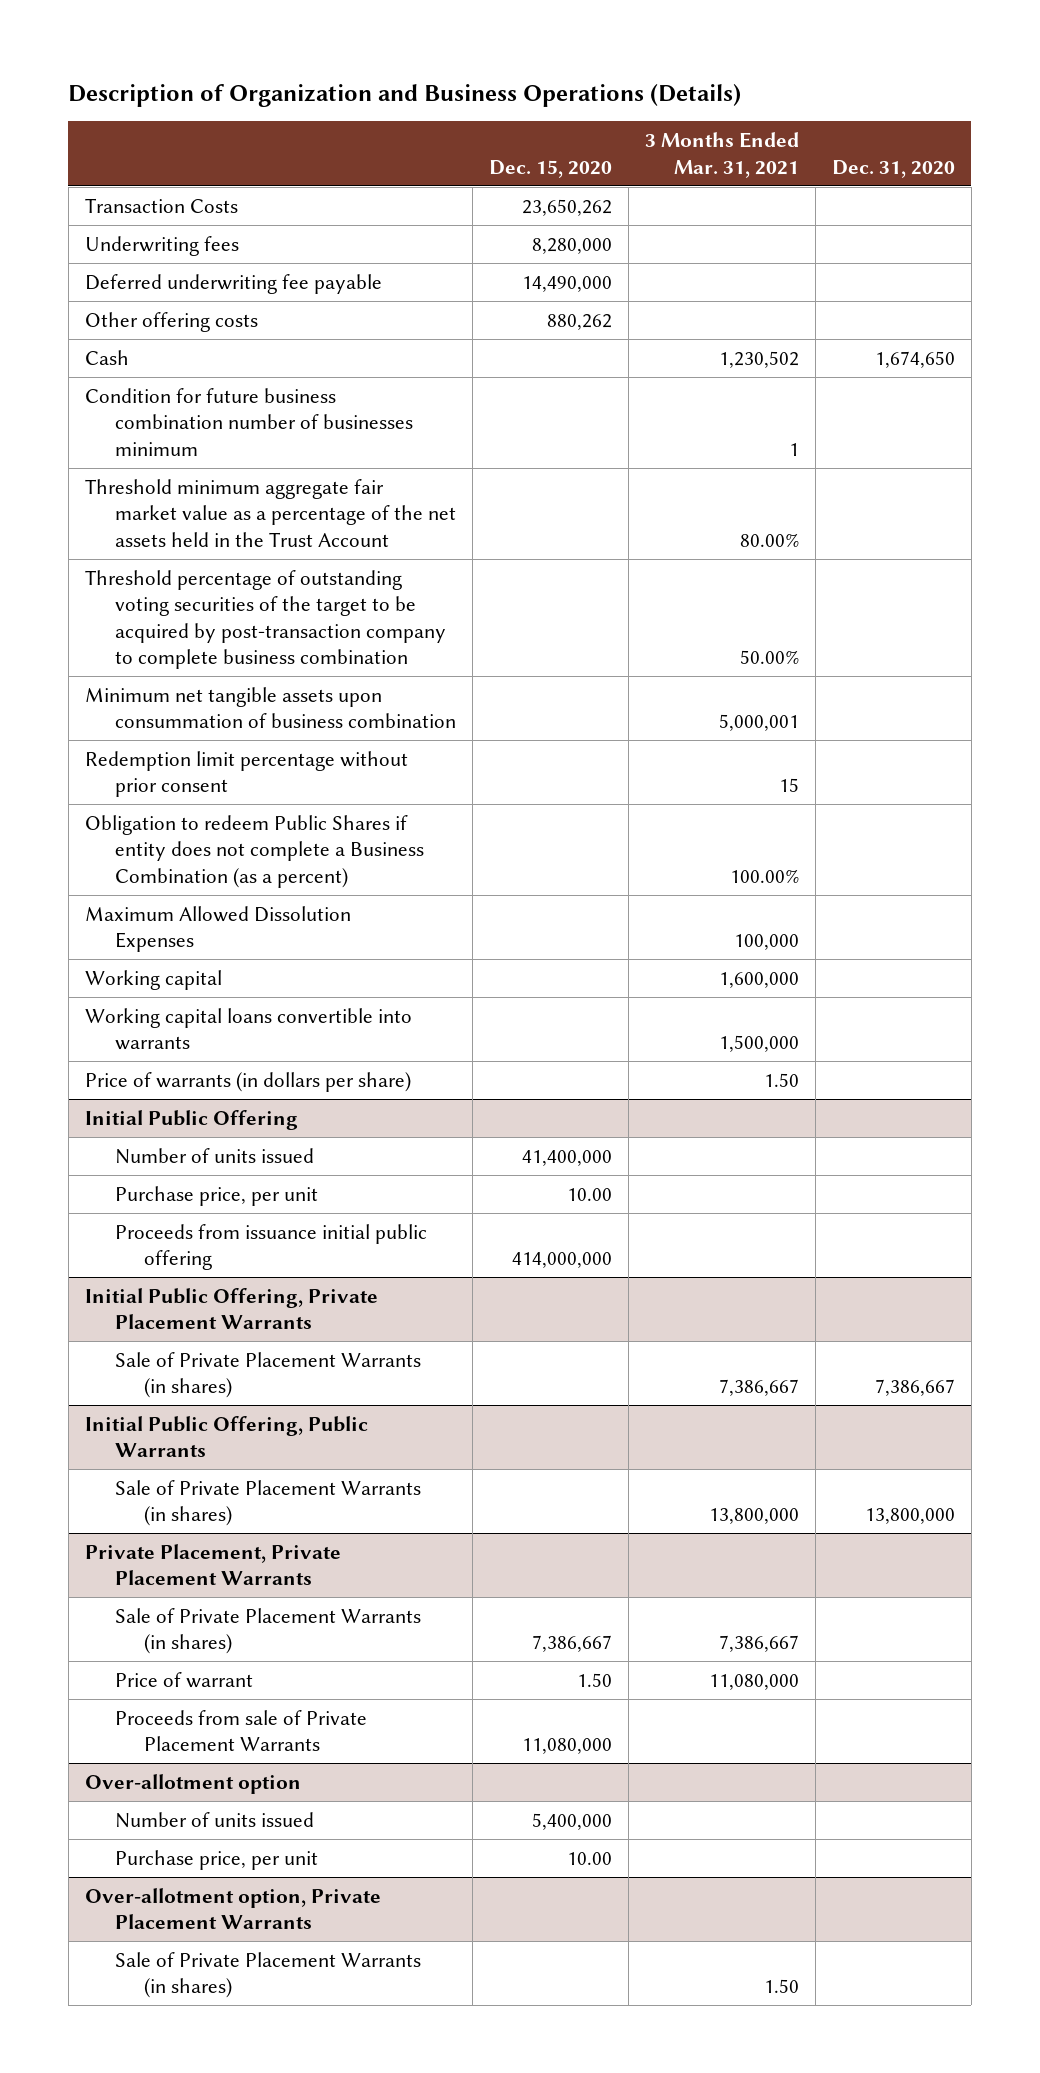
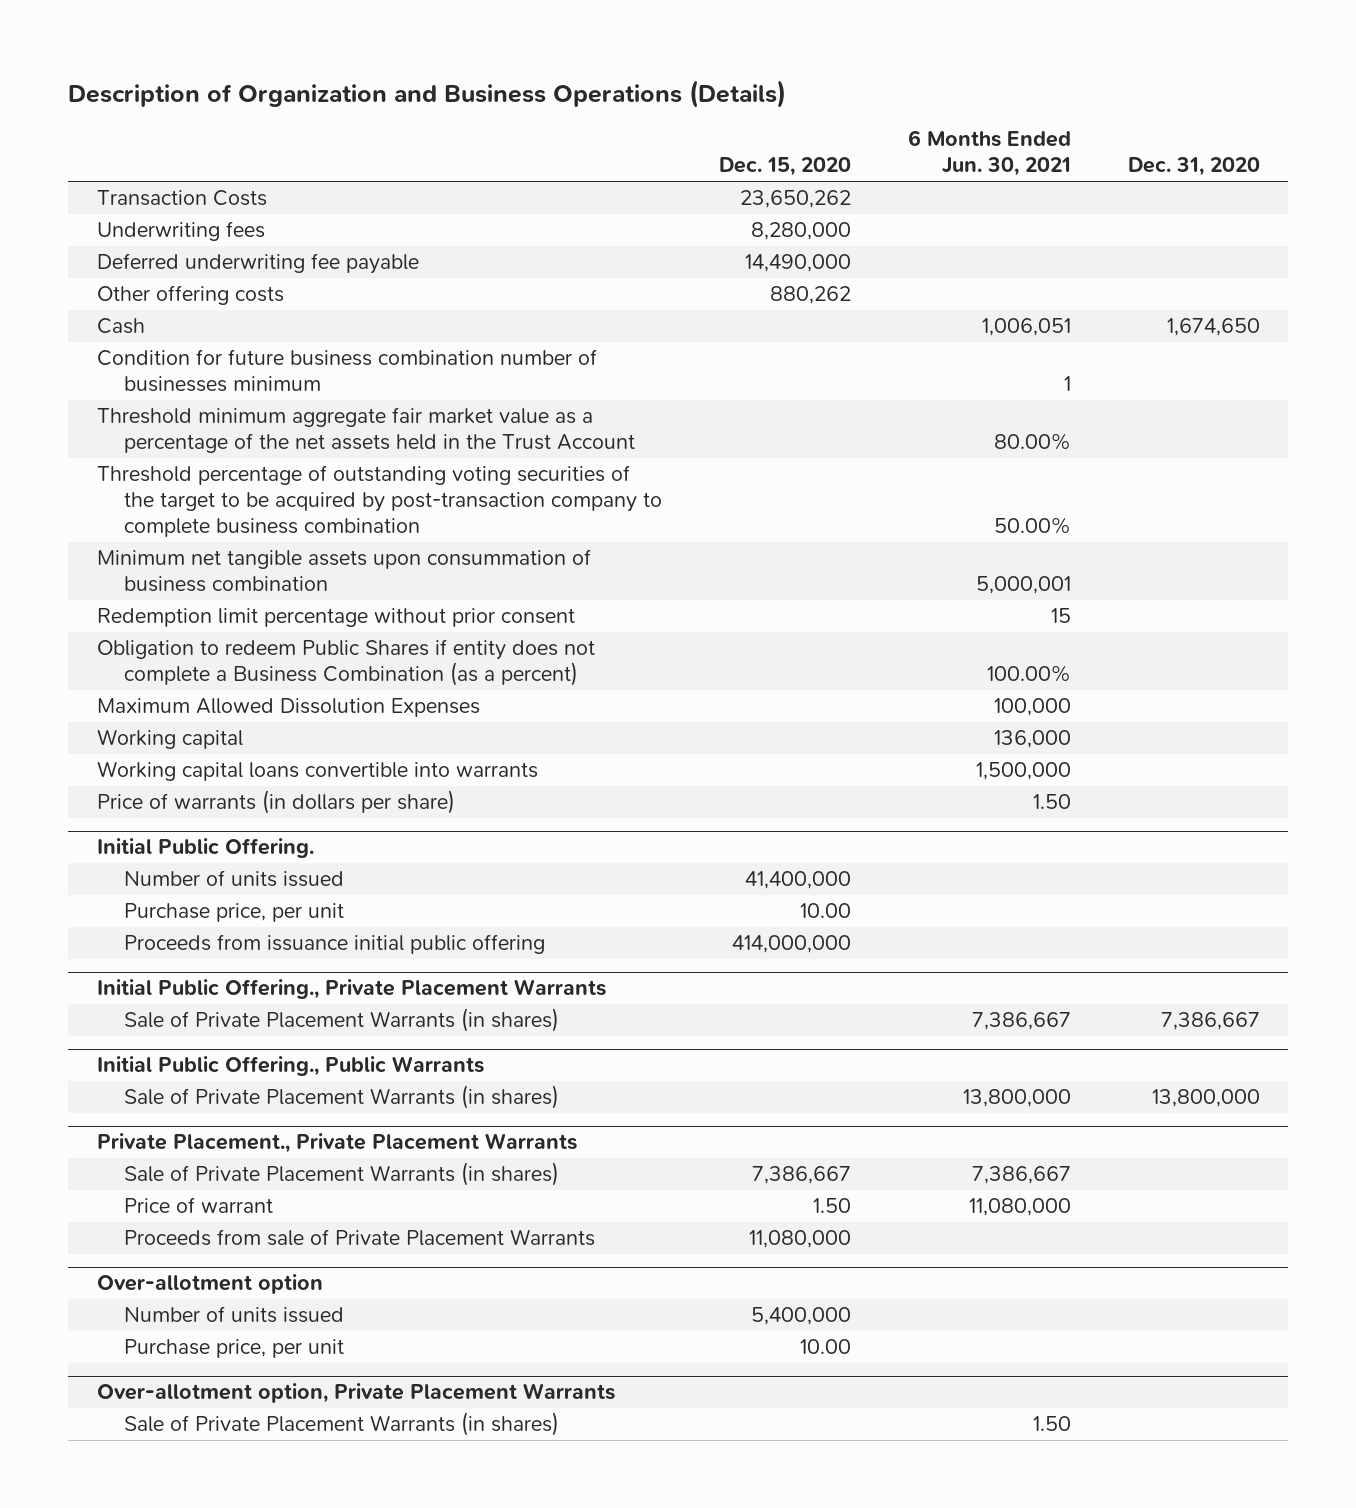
[644,132,799,178] 3 Months Ended Mar. 31, 2021 -> none
none -> [907,130,1071,177] 6 Months Ended Jun. 30, 2021
[84,1109,298,1130] Initial Public Offering -> [96,838,314,859] Initial Public Offering.
[84,1287,378,1330] Initial Public Offering, Private Placement Warrants -> [96,979,606,1000] Initial Public Offering., Private Placement Warrants
[84,1415,368,1458] Initial Public Offering, Public Warrants -> [96,1056,484,1077] Initial Public Offering., Public Warrants
[84,1543,341,1586] Private Placement, Private Placement Warrants -> [96,1133,577,1154] Private Placement., Private Placement Warrants

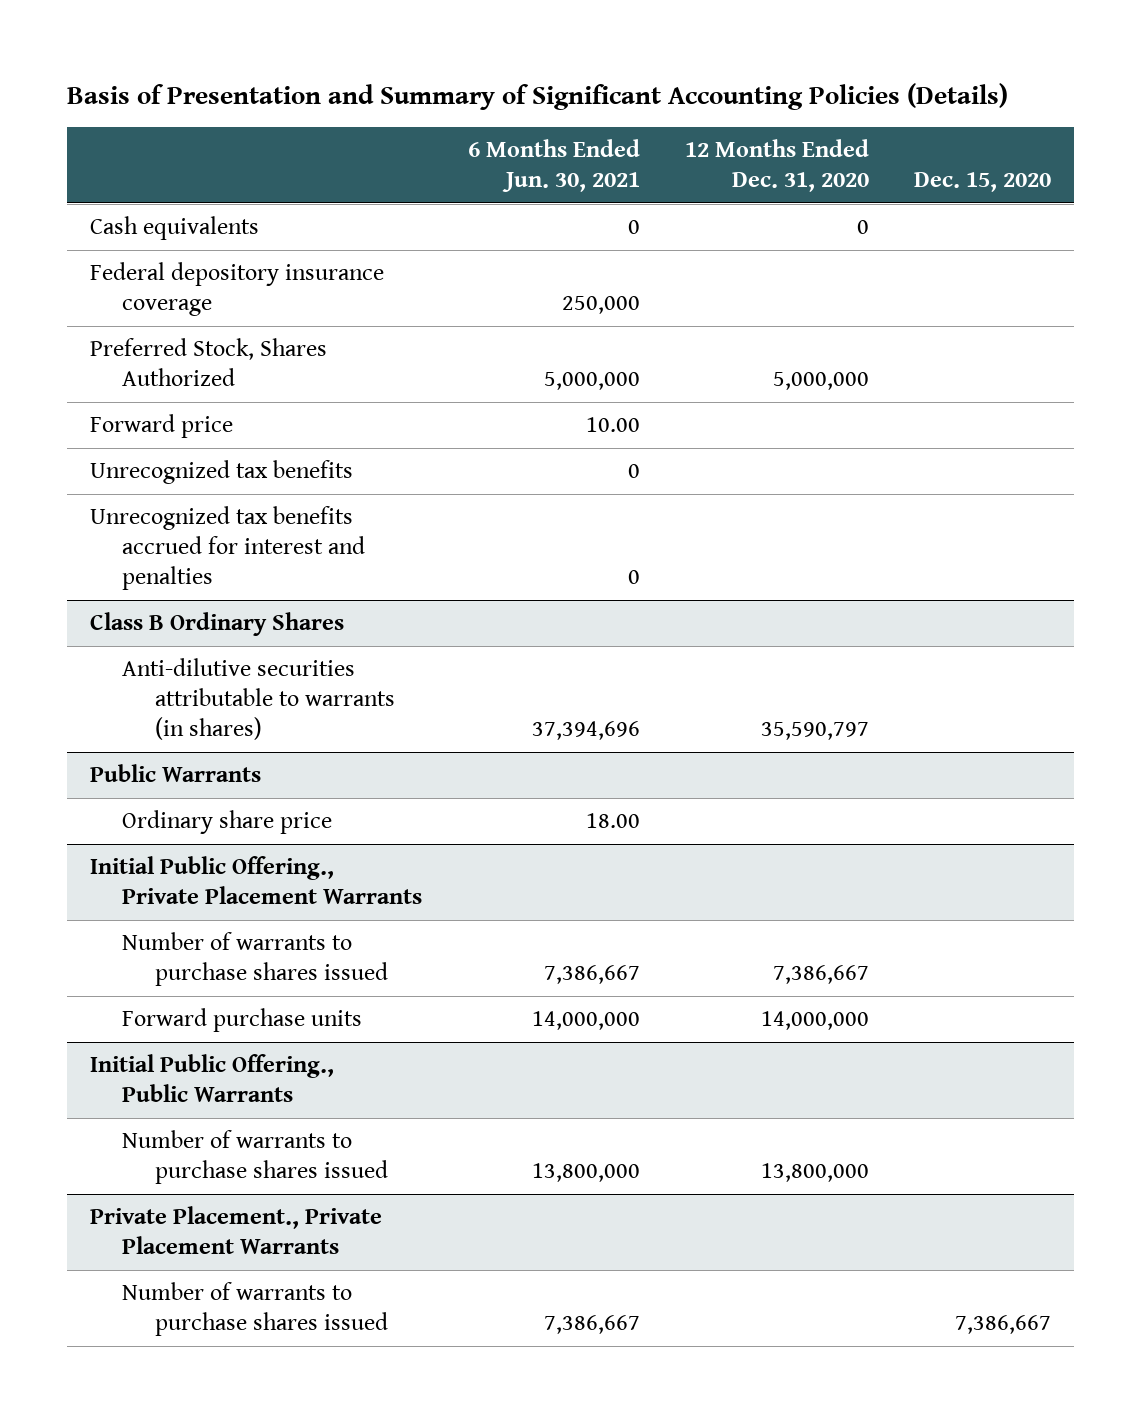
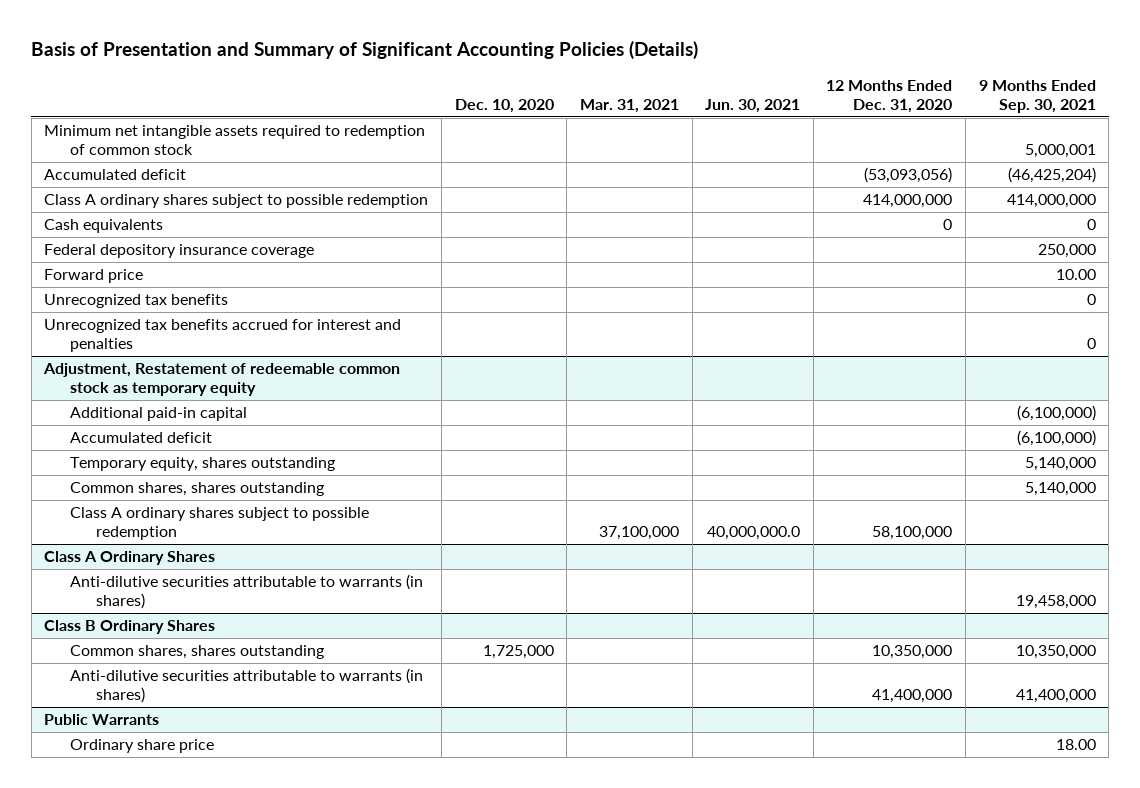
[467,139,640,192] 6 Months Ended Jun. 30, 2021 -> none
[914,171,1052,192] Dec. 15, 2020 -> none
none -> [454,98,554,113] Dec. 10, 2020
none -> [579,98,679,113] Mar. 31, 2021
none -> [705,98,801,113] Jun. 30, 2021
none -> [978,79,1096,113] 9 Months Ended Sep. 30, 2021
none -> [44,125,426,156] Minimum net intangible assets required to redemption of common stock
none -> [44,169,187,181] Accumulated deficit
none -> [44,194,429,209] Class A ordinary shares subject to possible redemption
[89,338,327,387] Preferred Stock, Shares Authorized -> none
none -> [43,363,401,397] Adjustment, Restatement of redeemable common stock as temporary equity
none -> [70,407,248,422] Additional paid-in capital
none -> [70,432,213,444] Accumulated deficit
none -> [70,457,336,472] Temporary equity, shares outstanding
none -> [70,482,325,497] Common shares, shares outstanding
none -> [70,507,370,541] Class A ordinary shares subject to possible redemption
none -> [44,551,216,566] Class A Ordinary Shares
none -> [70,574,424,610] Anti-dilutive securities attributable to warrants (in shares)
none -> [70,645,325,660] Common shares, shares outstanding
[761,721,870,740] 35,590,797 -> [872,689,953,704] 41,400,000
[89,856,423,905] Initial Public Offering., Private Placement Warrants -> none
[122,932,388,987] Number of warrants to purchase shares issued -> none
[122,1008,363,1033] Forward purchase units -> none
[89,1054,334,1103] Initial Public Offering., Public Warrants -> none
[122,1130,388,1185] Number of warrants to purchase shares issued -> none
[89,1206,382,1255] Private Placement., Private Placement Warrants -> none
[122,1282,388,1337] Number of warrants to purchase shares issued -> none

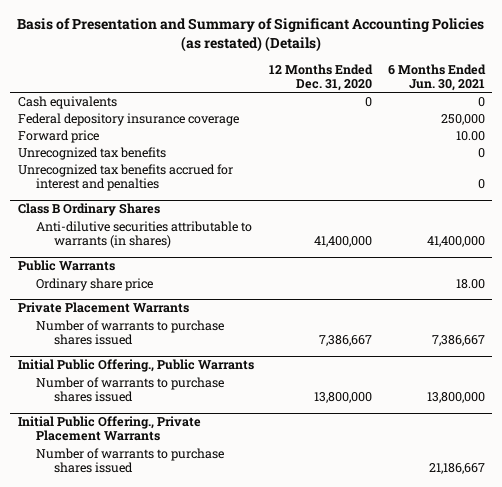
[31,41,699,60] Basis of Presentation and Summary of Significant Accounting Policies (Details) -> [17,18,485,53] Basis of Presentation and Summary of Significant Accounting Policies (as restated) (Details)
[454,98,554,113] Dec. 10, 2020 -> none
[579,98,679,113] Mar. 31, 2021 -> none
[705,98,801,113] Jun. 30, 2021 -> none
[978,79,1096,113] 9 Months Ended Sep. 30, 2021 -> none
none -> [387,63,486,91] 6 Months Ended Jun. 30, 2021
[44,125,426,156] Minimum net intangible assets required to redemption of common stock -> none
[44,169,187,181] Accumulated deficit -> none
[44,194,429,209] Class A ordinary shares subject to possible redemption -> none
[43,363,401,397] Adjustment, Restatement of redeemable common stock as temporary equity -> none
[70,407,248,422] Additional paid-in capital -> none
[70,432,213,444] Accumulated deficit -> none
[70,457,336,472] Temporary equity, shares outstanding -> none
[70,482,325,497] Common shares, shares outstanding -> none
[70,507,370,541] Class A ordinary shares subject to possible redemption -> none
[44,551,216,566] Class A Ordinary Shares -> none
[70,574,424,610] Anti-dilutive securities attributable to warrants (in shares) -> none
[70,645,325,660] Common shares, shares outstanding -> none
none -> [17,302,189,314] Private Placement Warrants
none -> [35,320,224,346] Number of warrants to purchase shares issued
none -> [17,359,254,373] Initial Public Offering., Public Warrants
none -> [35,377,224,403] Number of warrants to purchase shares issued
none -> [17,416,201,442] Initial Public Offering., Private Placement Warrants
none -> [35,448,224,474] Number of warrants to purchase shares issued

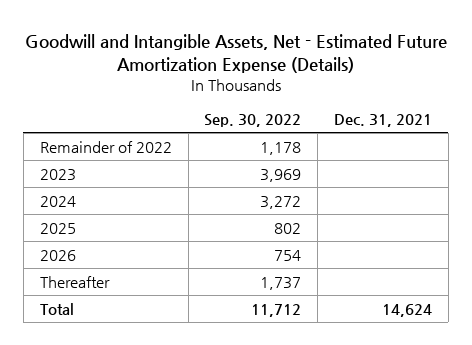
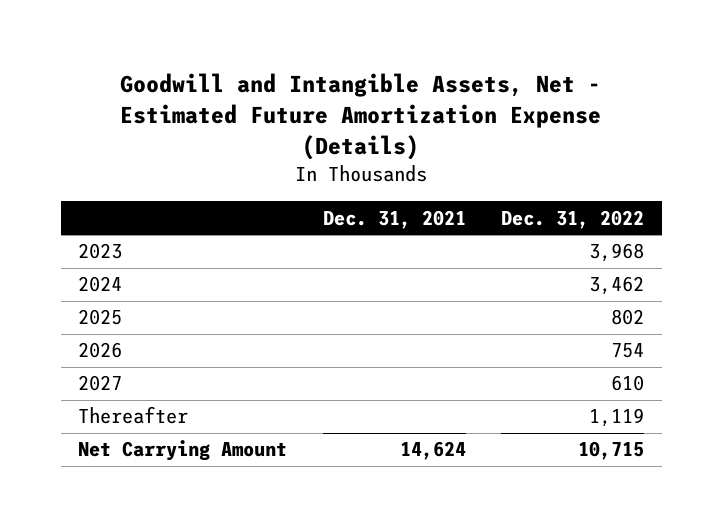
[204,113,302,127] Sep. 30, 2022 -> none
none -> [501,209,645,229] Dec. 31, 2022
[39,140,172,153] Remainder of 2022 -> none
none -> [78,375,123,392] 2027
[39,302,74,315] Total -> [78,440,288,462] Net Carrying Amount

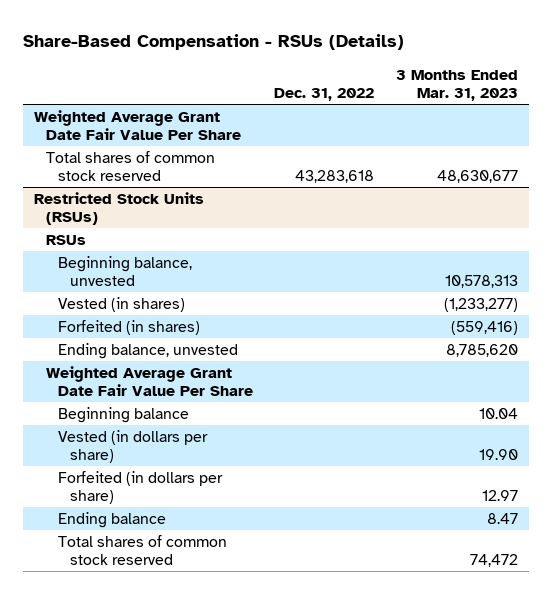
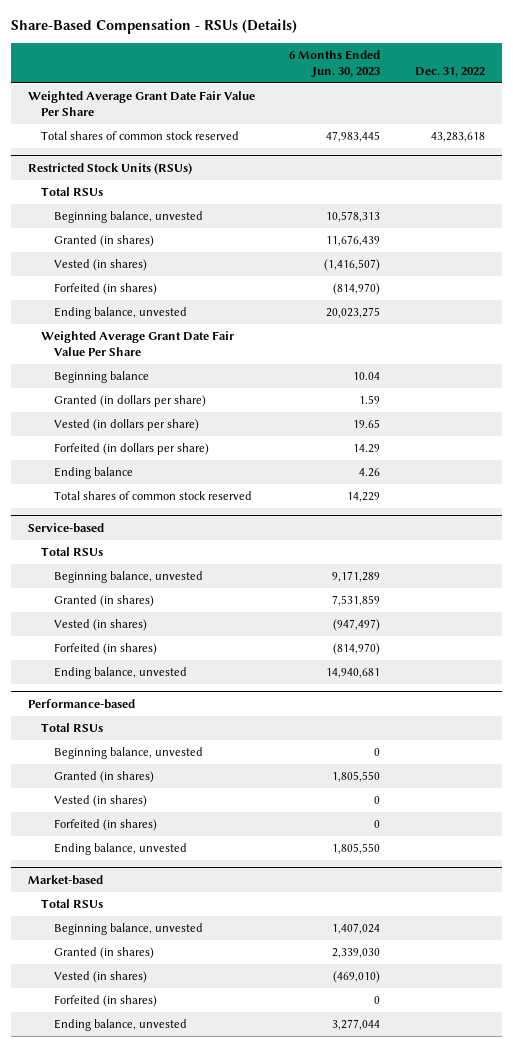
[395,69,518,102] 3 Months Ended Mar. 31, 2023 -> none
none -> [289,49,381,78] 6 Months Ended Jun. 30, 2023
[45,234,86,245] RSUs -> [41,187,104,197] Total RSUs
none -> [54,235,155,248] Granted (in shares)
none -> [54,395,207,408] Granted (in dollars per share)
none -> [28,523,105,534] Service-based
none -> [41,547,104,557] Total RSUs
none -> [54,571,204,584] Beginning balance, unvested
none -> [54,595,155,608] Granted (in shares)
none -> [54,619,148,632] Vested (in shares)
none -> [54,643,158,656] Forfeited (in shares)
none -> [54,667,188,680] Ending balance, unvested
none -> [28,699,136,710] Performance-based
none -> [41,723,104,733] Total RSUs
none -> [54,747,204,760] Beginning balance, unvested
none -> [54,771,155,784] Granted (in shares)
none -> [54,795,148,808] Vested (in shares)
none -> [54,819,158,832] Forfeited (in shares)
none -> [54,843,188,856] Ending balance, unvested
none -> [28,875,104,886] Market-based
none -> [41,899,104,909] Total RSUs
none -> [54,923,204,936] Beginning balance, unvested
none -> [54,947,155,960] Granted (in shares)
none -> [54,971,148,984] Vested (in shares)
none -> [54,995,158,1008] Forfeited (in shares)
none -> [54,1019,188,1032] Ending balance, unvested

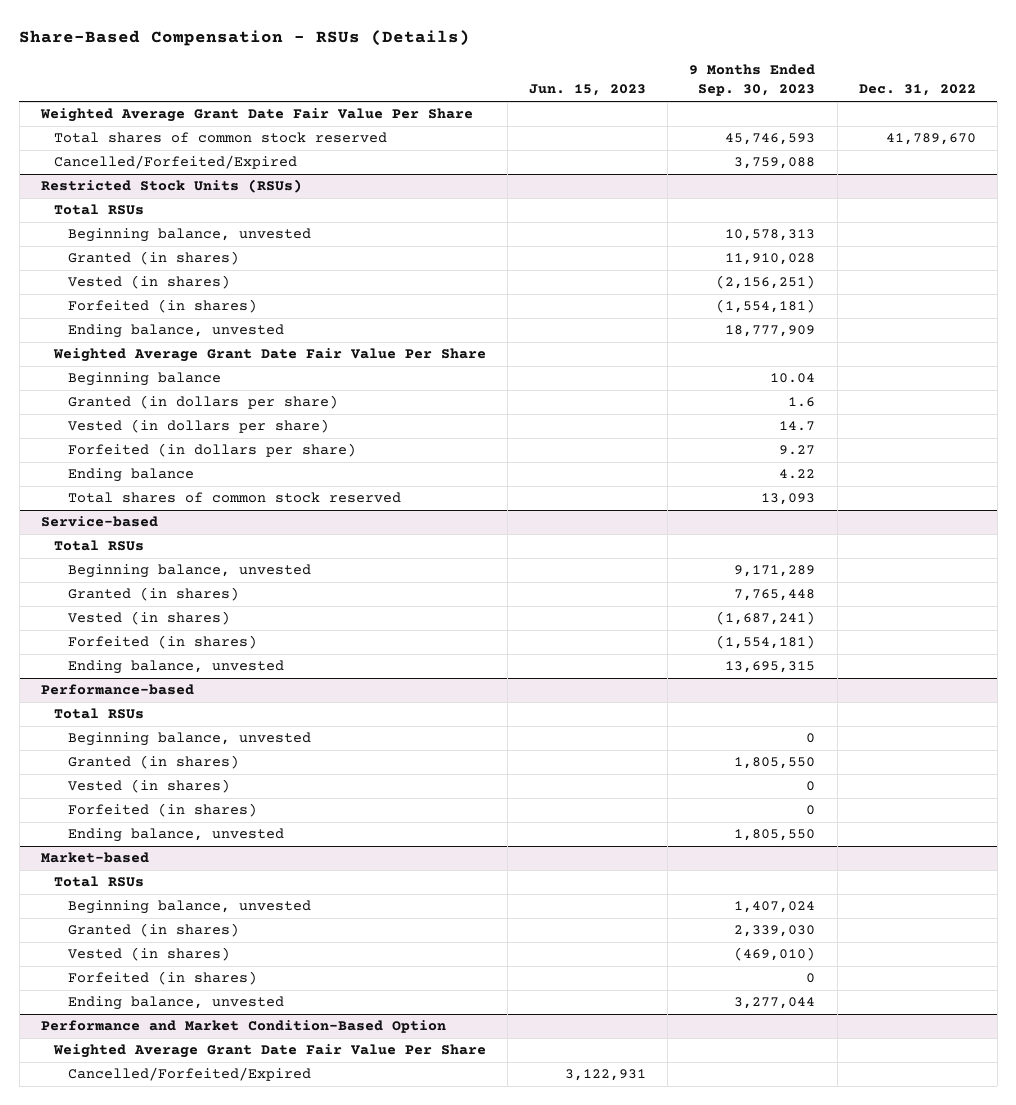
[289,49,381,78] 6 Months Ended Jun. 30, 2023 -> none
none -> [529,84,647,97] Jun. 15, 2023
none -> [689,63,816,97] 9 Months Ended Sep. 30, 2023
[430,132,485,143] 43,283,618 -> [885,133,976,146] 41,789,670
none -> [54,155,298,170] Cancelled/Forfeited/Expired
none -> [40,1020,446,1034] Performance and Market Condition-Based Option
none -> [53,1044,487,1059] Weighted Average Grant Date Fair Value Per Share
none -> [67,1067,311,1082] Cancelled/Forfeited/Expired

